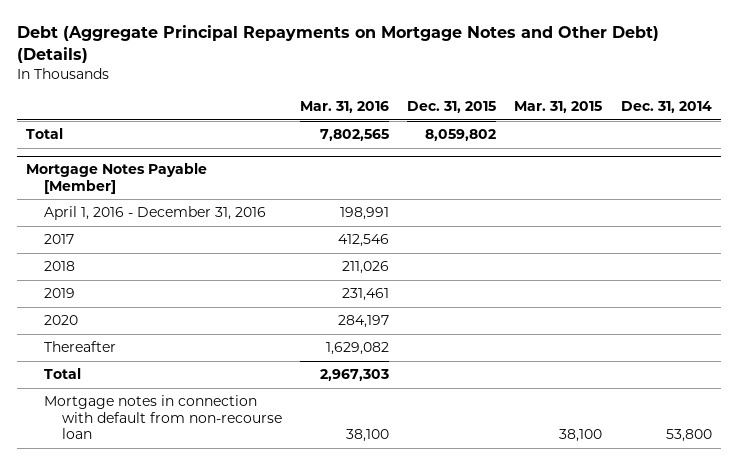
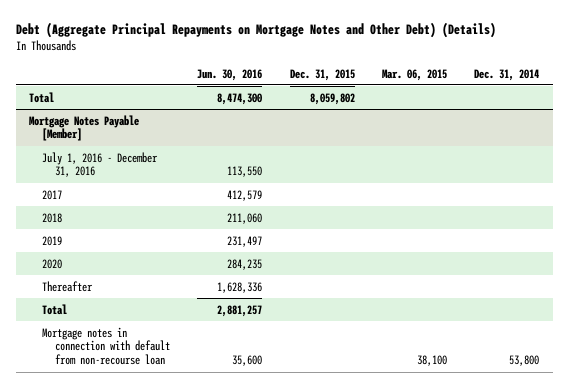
[299,101,389,114] Mar. 31, 2016 -> none
[514,101,603,114] Mar. 31, 2015 -> none
none -> [197,68,263,81] Jun. 30, 2016
none -> [381,68,447,81] Mar. 06, 2015
[43,206,266,221] April 1, 2016 - December 31, 2016 -> [42,151,159,178] July 1, 2016 - December 31, 2016

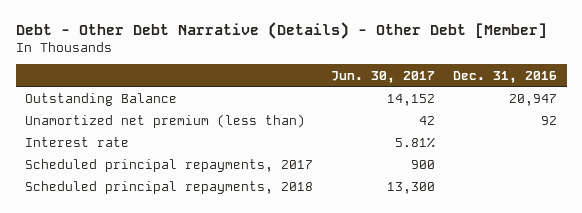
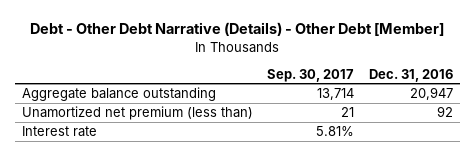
[331,70,436,83] Jun. 30, 2017 -> none
none -> [267,68,355,82] Sep. 30, 2017
[24,92,177,106] Outstanding Balance -> [21,87,216,102] Aggregate balance outstanding
[24,158,313,172] Scheduled principal repayments, 2017 -> none
[24,180,313,194] Scheduled principal repayments, 2018 -> none

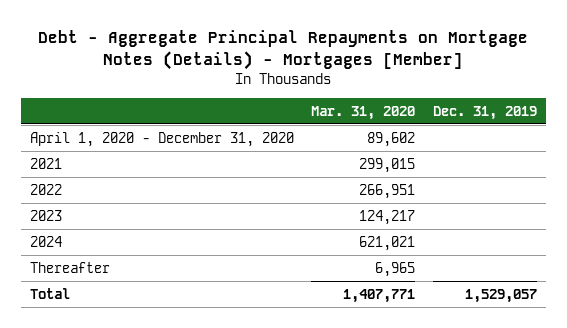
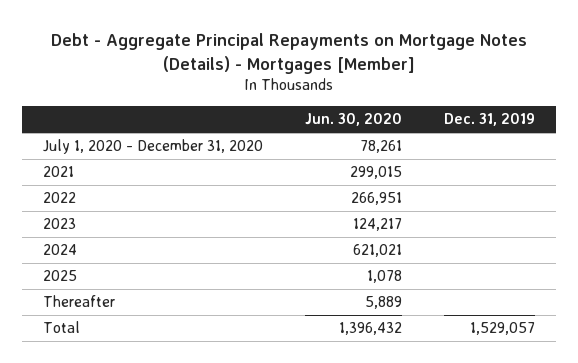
[311,105,416,120] Mar. 31, 2020 -> none
none -> [304,113,402,127] Jun. 30, 2020
[29,131,294,147] April 1, 2020 - December 31, 2020 -> [42,139,263,155] July 1, 2020 - December 31, 2020
none -> [42,270,77,282] 2025

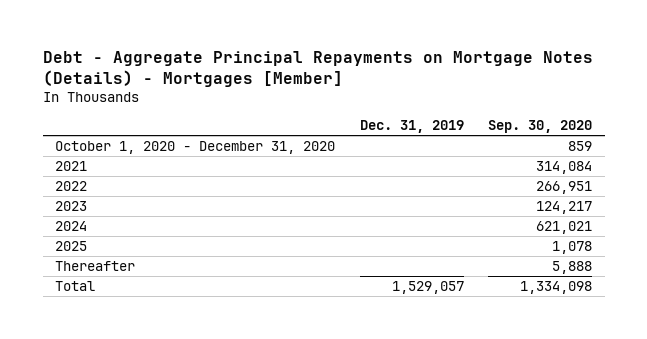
[304,113,402,127] Jun. 30, 2020 -> none
none -> [488,120,593,134] Sep. 30, 2020
[42,139,263,155] July 1, 2020 - December 31, 2020 -> [54,140,335,154] October 1, 2020 - December 31, 2020

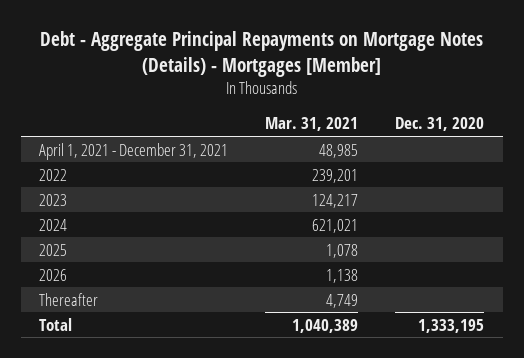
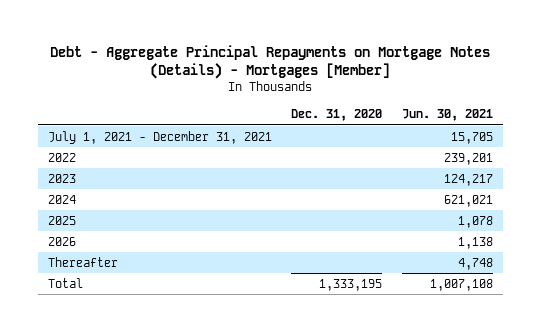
[265,117,359,132] Mar. 31, 2021 -> none
none -> [401,109,493,122] Jun. 30, 2021
[39,142,229,160] April 1, 2021 - December 31, 2021 -> [47,130,272,144] July 1, 2021 - December 31, 2021

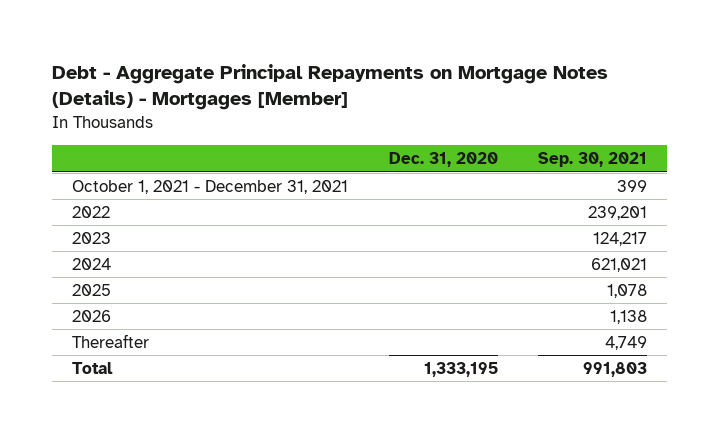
[401,109,493,122] Jun. 30, 2021 -> none
none -> [538,152,648,168] Sep. 30, 2021
[47,130,272,144] July 1, 2021 - December 31, 2021 -> [72,179,349,194] October 1, 2021 - December 31, 2021

